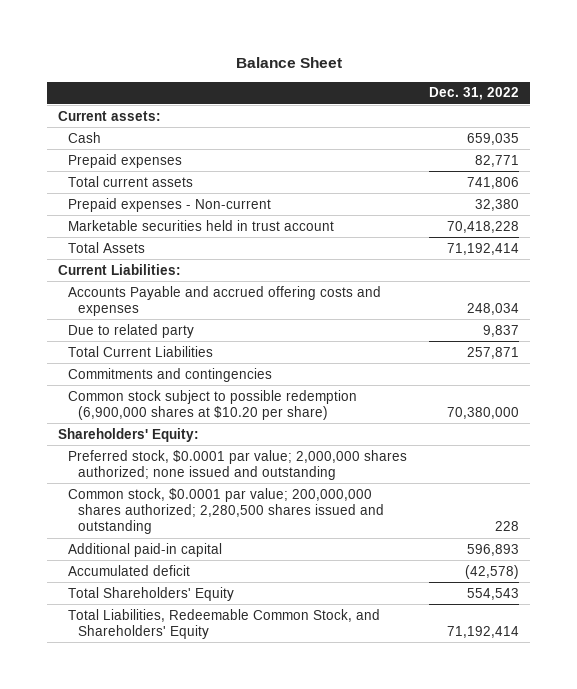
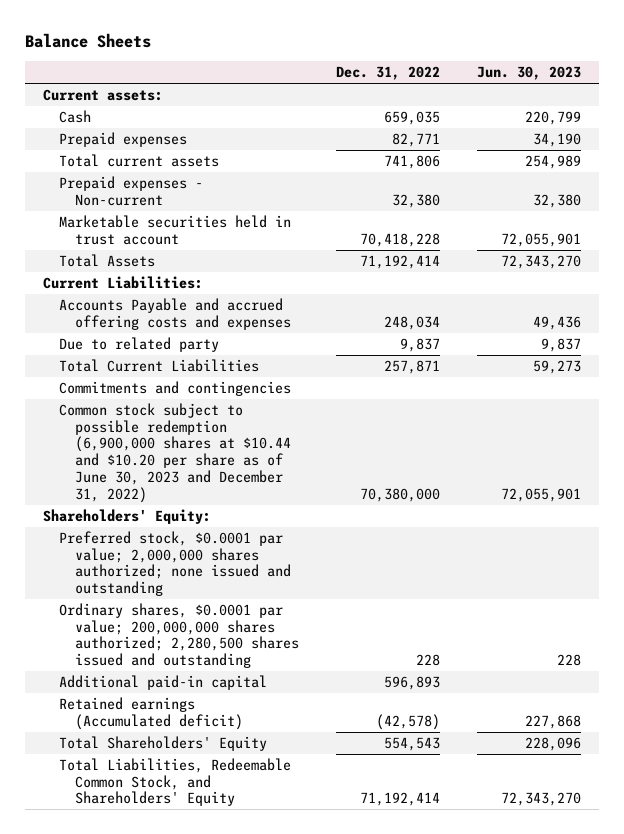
[235,57,342,69] Balance Sheet -> [24,32,151,48] Balance Sheets
none -> [476,66,581,81] Jun. 30, 2023
[67,389,357,420] Common stock subject to possible redemption (6,900,000 shares at $10.20 per share) -> [59,402,292,503] Common stock subject to possible redemption (6,900,000 shares at $10.44 and $10.20 per share as of June 30, 2023 and December 31, 2022)
[67,487,384,535] Common stock, $0.0001 par value; 200,000,000 shares authorized; 2,280,500 shares issued and outstanding -> [59,602,300,669] Ordinary shares, $0.0001 par value; 200,000,000 shares authorized; 2,280,500 shares issued and outstanding
[67,564,190,576] Accumulated deficit -> [59,696,244,730] Retained earnings (Accumulated deficit)

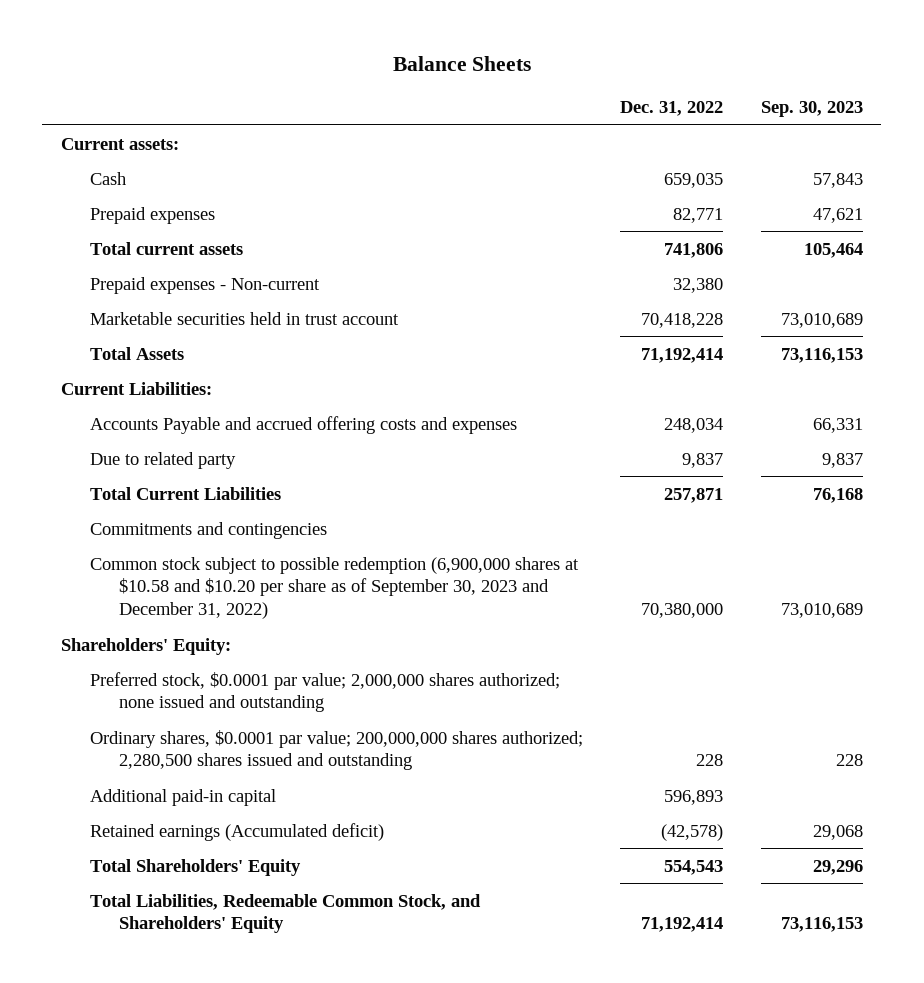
[476,66,581,81] Jun. 30, 2023 -> none
none -> [760,101,863,118] Sep. 30, 2023
[59,402,292,503] Common stock subject to possible redemption (6,900,000 shares at $10.44 and $10.20 per share as of June 30, 2023 and December 31, 2022) -> [89,556,579,620] Common stock subject to possible redemption (6,900,000 shares at $10.58 and $10.20 per share as of September 30, 2023 and December 31, 2022)

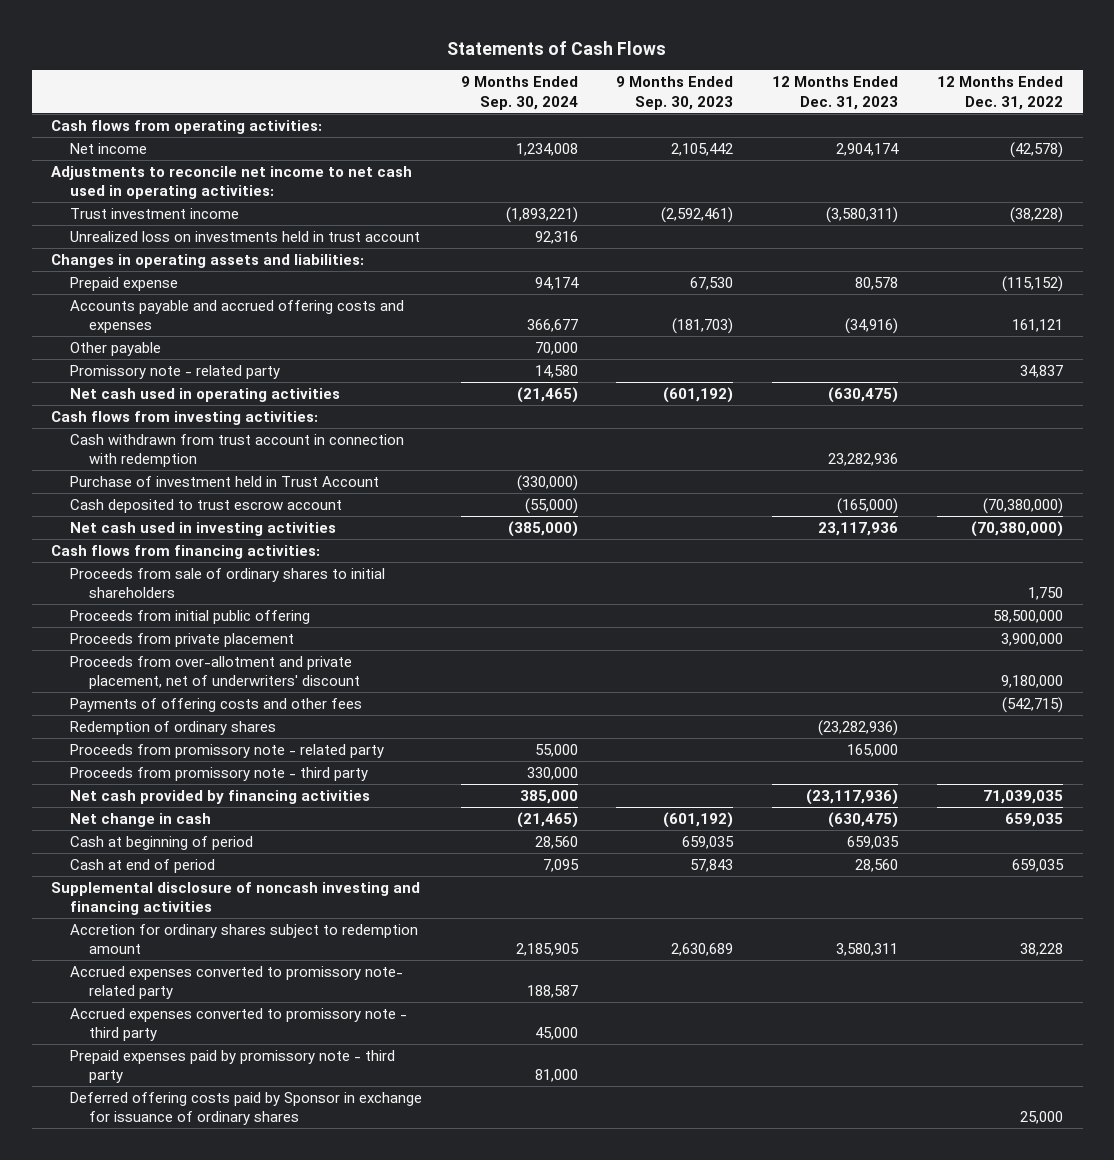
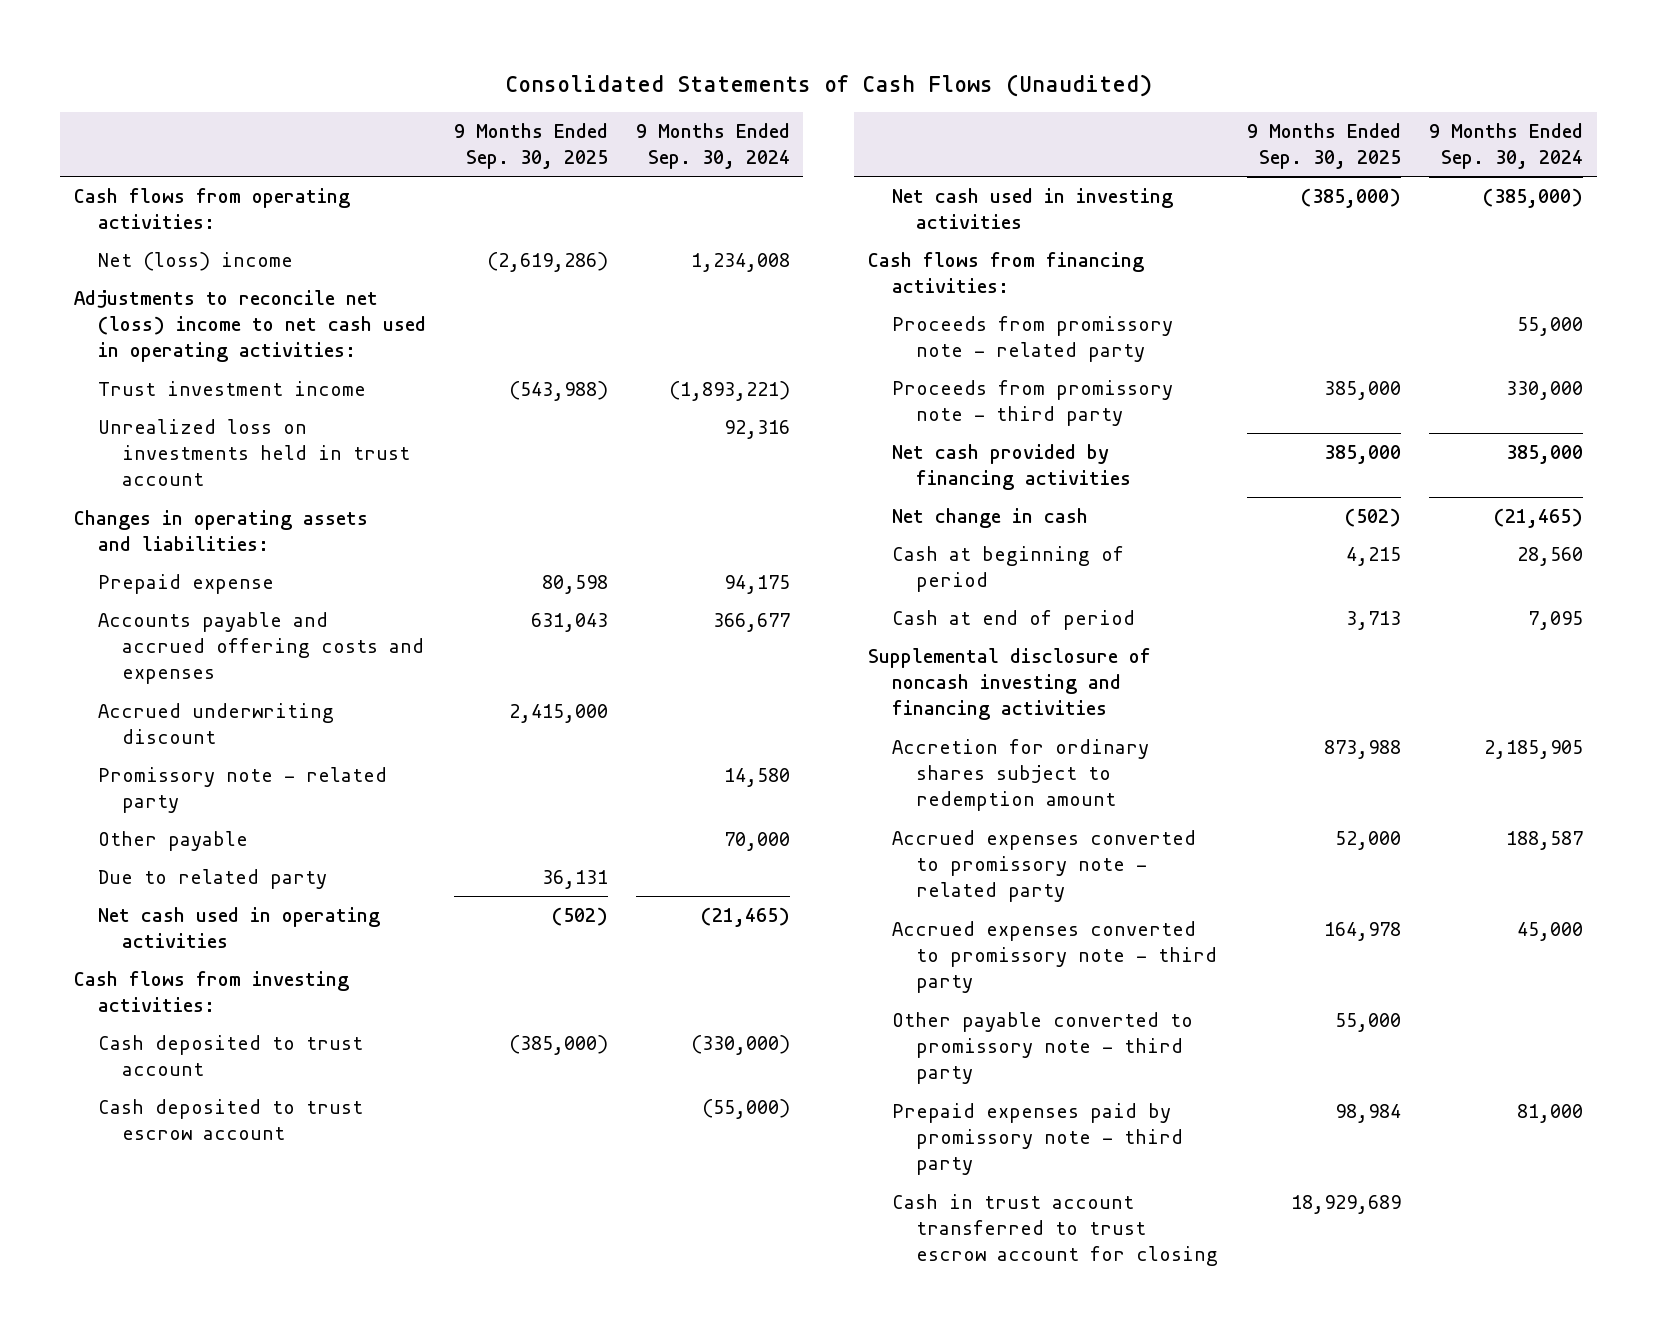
[447,41,667,56] Statements of Cash Flows -> [504,73,1152,97] Consolidated Statements of Cash Flows (Unaudited)
[616,76,734,110] 9 Months Ended Sep. 30, 2023 -> none
[772,76,899,110] 12 Months Ended Dec. 31, 2023 -> none
[937,76,1064,110] 12 Months Ended Dec. 31, 2022 -> none
none -> [453,122,608,169] 9 Months Ended Sep. 30, 2025
[69,142,147,154] Net income -> [98,252,294,272] Net (loss) income
[50,165,412,200] Adjustments to reconcile net income to net cash used in operating activities: -> [74,290,427,363] Adjustments to reconcile net (loss) income to net cash used in operating activities:
[534,276,579,290] 94,174 -> [723,575,790,595] 94,175
none -> [98,703,335,745] Accrued underwriting discount
[69,341,161,356] Other payable -> [98,831,249,852] Other payable
none -> [98,869,328,890] Due to related party
[69,433,404,468] Cash withdrawn from trust account in connection with redemption -> none
[69,475,379,487] Purchase of investment held in Trust Account -> none
none -> [98,1035,364,1077] Cash deposited to trust account
[69,567,385,599] Proceeds from sale of ordinary shares to initial shareholders -> none
[69,609,310,624] Proceeds from initial public offering -> none
[69,632,294,647] Proceeds from private placement -> none
[69,655,360,690] Proceeds from over-allotment and private placement, net of underwriters' discount -> none
[69,697,362,712] Payments of offering costs and other fees -> none
[69,720,276,735] Redemption of ordinary shares -> none
[69,965,403,1000] Accrued expenses converted to promissory note- related party -> [891,830,1196,903] Accrued expenses converted to promissory note - related party
none -> [891,1012,1193,1085] Other payable converted to promissory note - third party
[69,1091,422,1126] Deferred offering costs paid by Sponsor in exchange for issuance of ordinary shares -> none
none -> [891,1194,1218,1267] Cash in trust account transferred to trust escrow account for closing

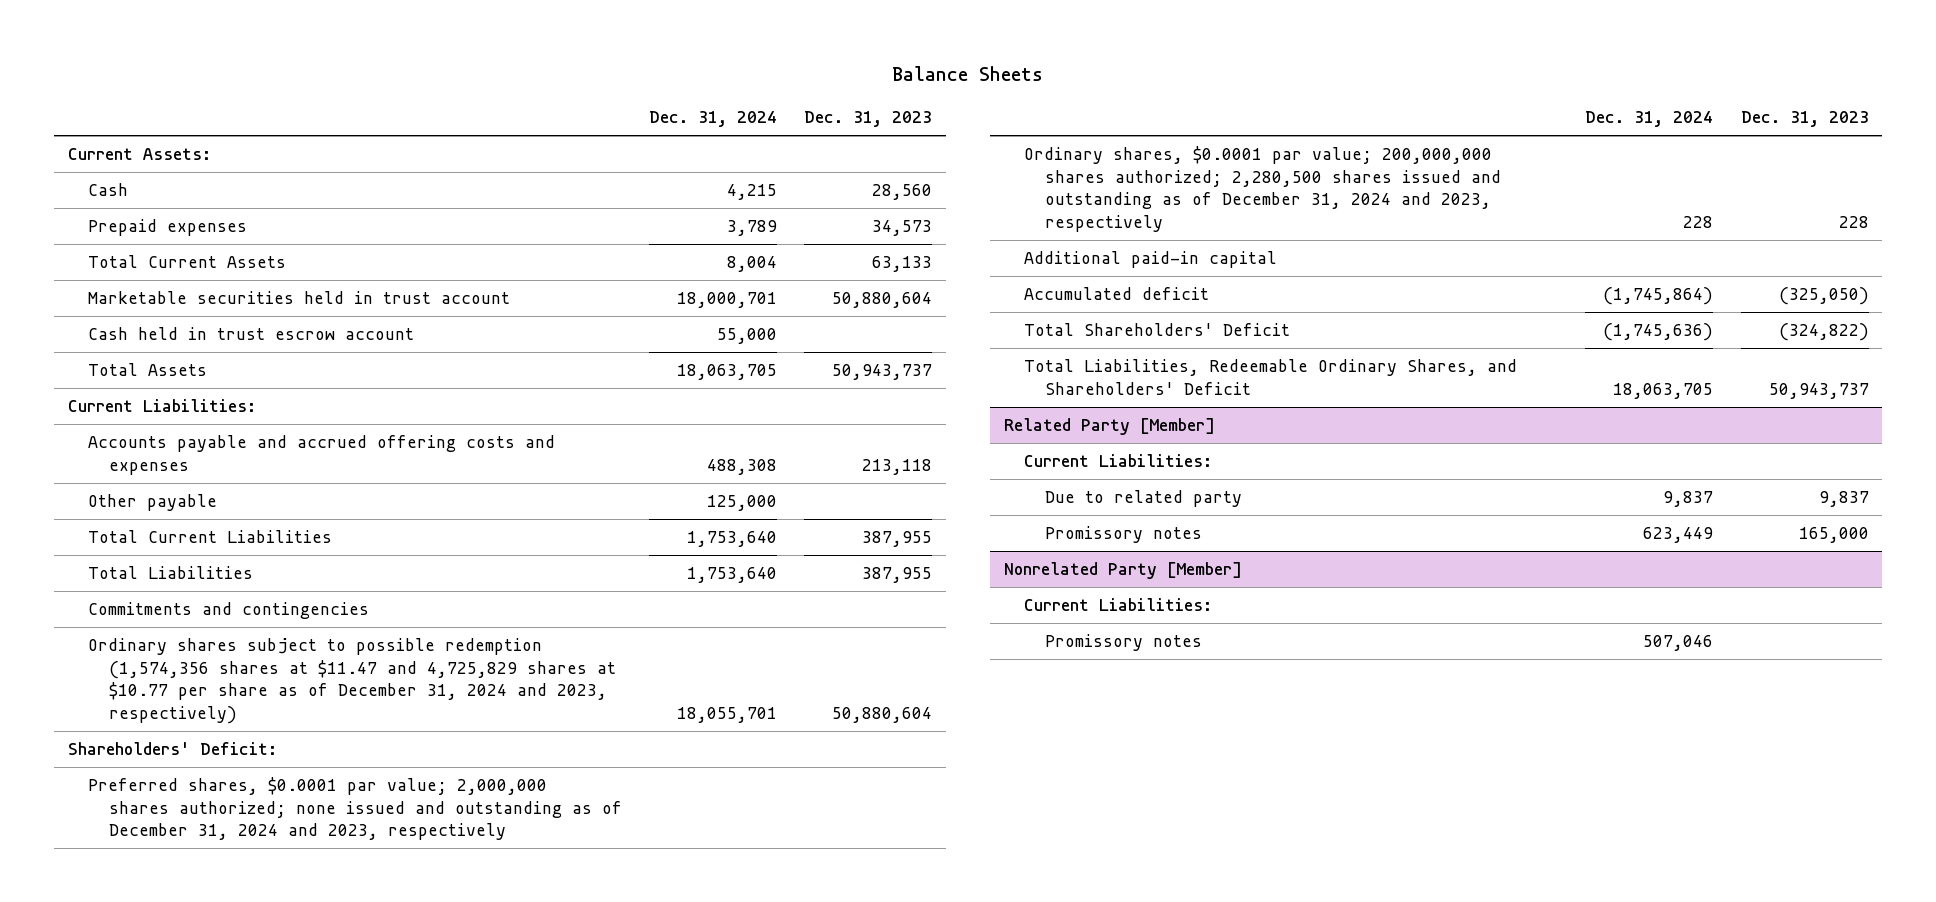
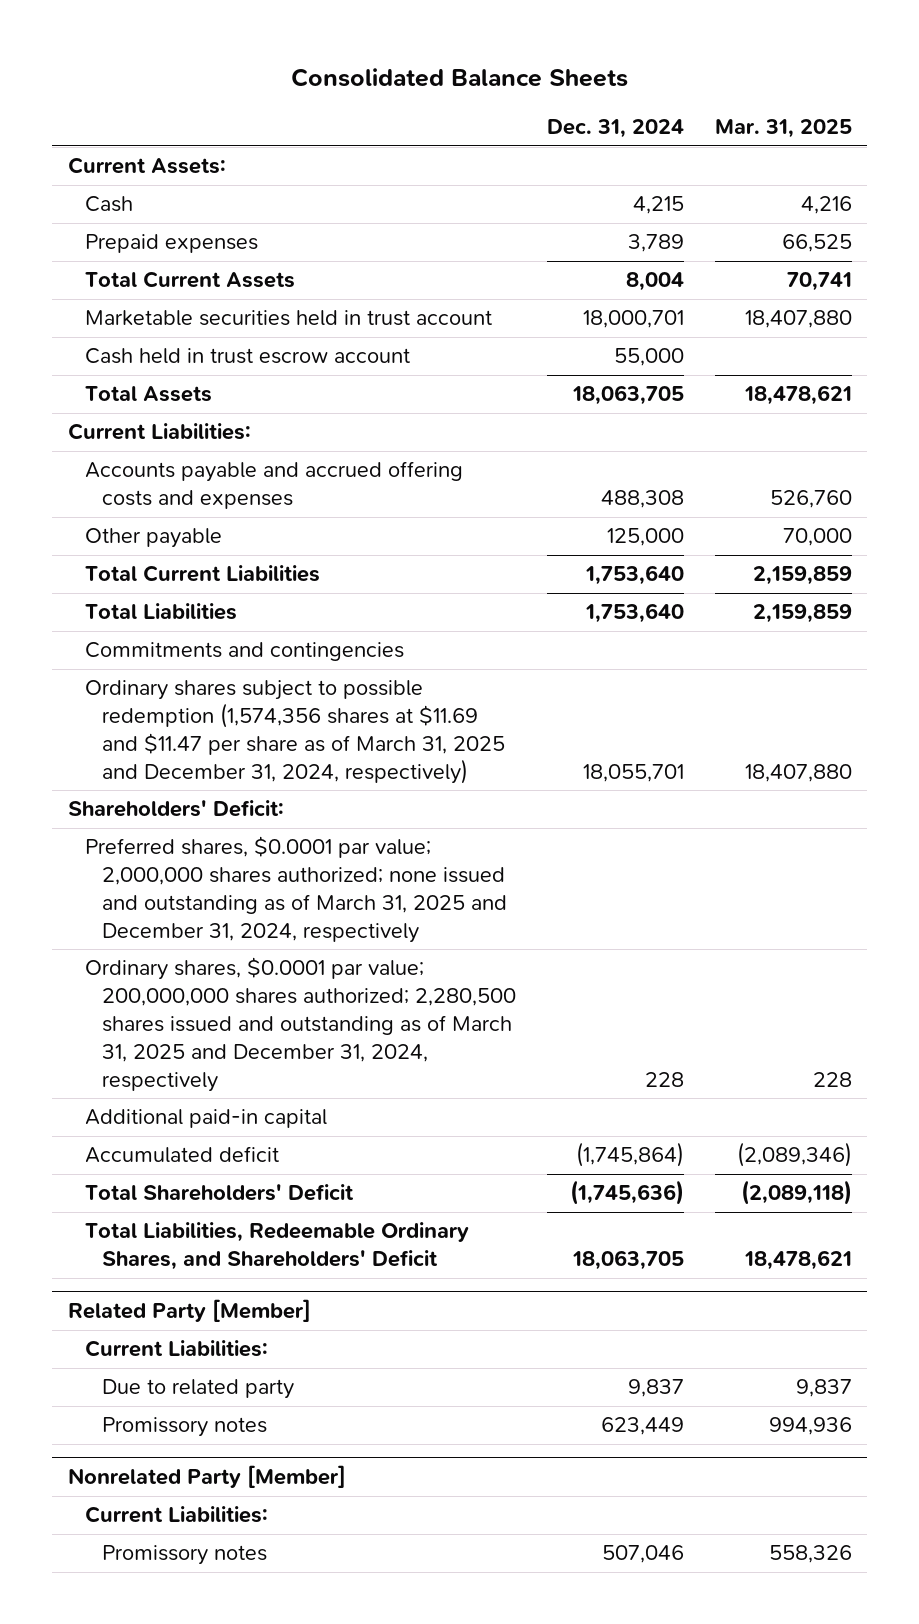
[892,66,1044,82] Balance Sheets -> [290,68,628,88] Consolidated Balance Sheets
[804,111,933,128] Dec. 31, 2023 -> none
none -> [714,119,852,139] Mar. 31, 2025
[88,638,616,724] Ordinary shares subject to possible redemption (1,574,356 shares at $11.47 and 4,725,829 shares at $10.77 per share as of December 31, 2024 and 2023, respectively) -> [84,680,506,784] Ordinary shares subject to possible redemption (1,574,356 shares at $11.69 and $11.47 per share as of March 31, 2025 and December 31, 2024, respectively)
[88,777,622,841] Preferred shares, $0.0001 par value; 2,000,000 shares authorized; none issued and outstanding as of December 31, 2024 and 2023, respectively -> [84,836,508,943] Preferred shares, $0.0001 par value; 2,000,000 shares authorized; none issued and outstanding as of March 31, 2025 and December 31, 2024, respectively
[1024,146,1501,232] Ordinary shares, $0.0001 par value; 200,000,000 shares authorized; 2,280,500 shares issued and outstanding as of December 31, 2024 and 2023, respectively -> [84,957,517,1092] Ordinary shares, $0.0001 par value; 200,000,000 shares authorized; 2,280,500 shares issued and outstanding as of March 31, 2025 and December 31, 2024, respectively

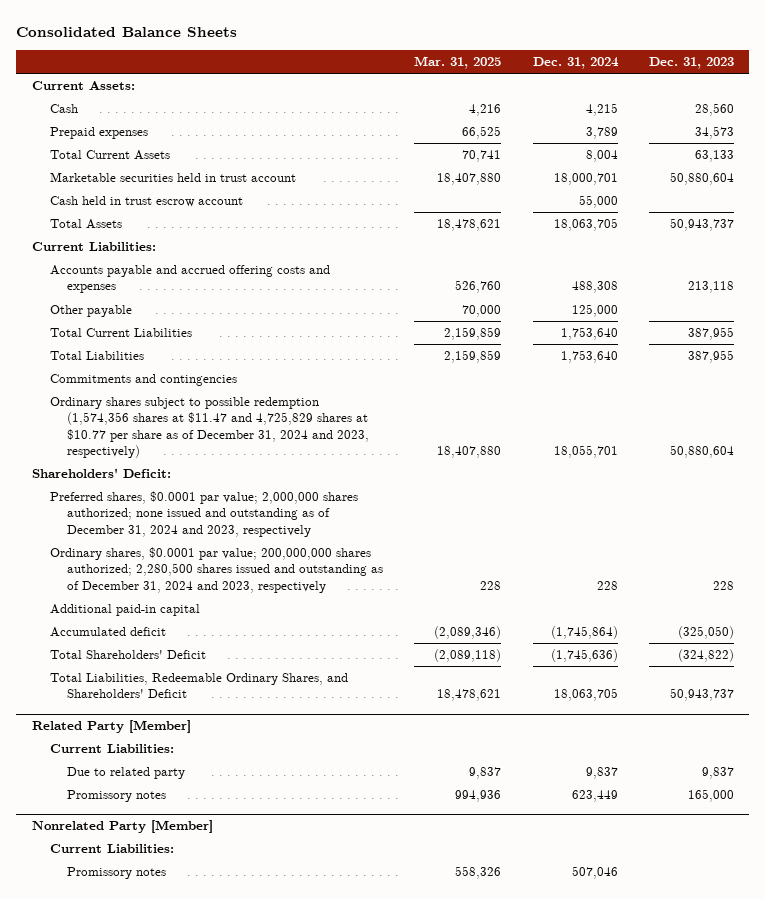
none -> [648,57,734,70] Dec. 31, 2023
[84,680,506,784] Ordinary shares subject to possible redemption (1,574,356 shares at $11.69 and $11.47 per share as of March 31, 2025 and December 31, 2024, respectively) -> [49,397,370,458] Ordinary shares subject to possible redemption (1,574,356 shares at $11.47 and 4,725,829 shares at $10.77 per share as of December 31, 2024 and 2023, respectively)
[84,836,508,943] Preferred shares, $0.0001 par value; 2,000,000 shares authorized; none issued and outstanding as of March 31, 2025 and December 31, 2024, respectively -> [49,491,358,537] Preferred shares, $0.0001 par value; 2,000,000 shares authorized; none issued and outstanding as of December 31, 2024 and 2023, respectively
[84,957,517,1092] Ordinary shares, $0.0001 par value; 200,000,000 shares authorized; 2,280,500 shares issued and outstanding as of March 31, 2025 and December 31, 2024, respectively -> [49,547,384,593] Ordinary shares, $0.0001 par value; 200,000,000 shares authorized; 2,280,500 shares issued and outstanding as of December 31, 2024 and 2023, respectively

